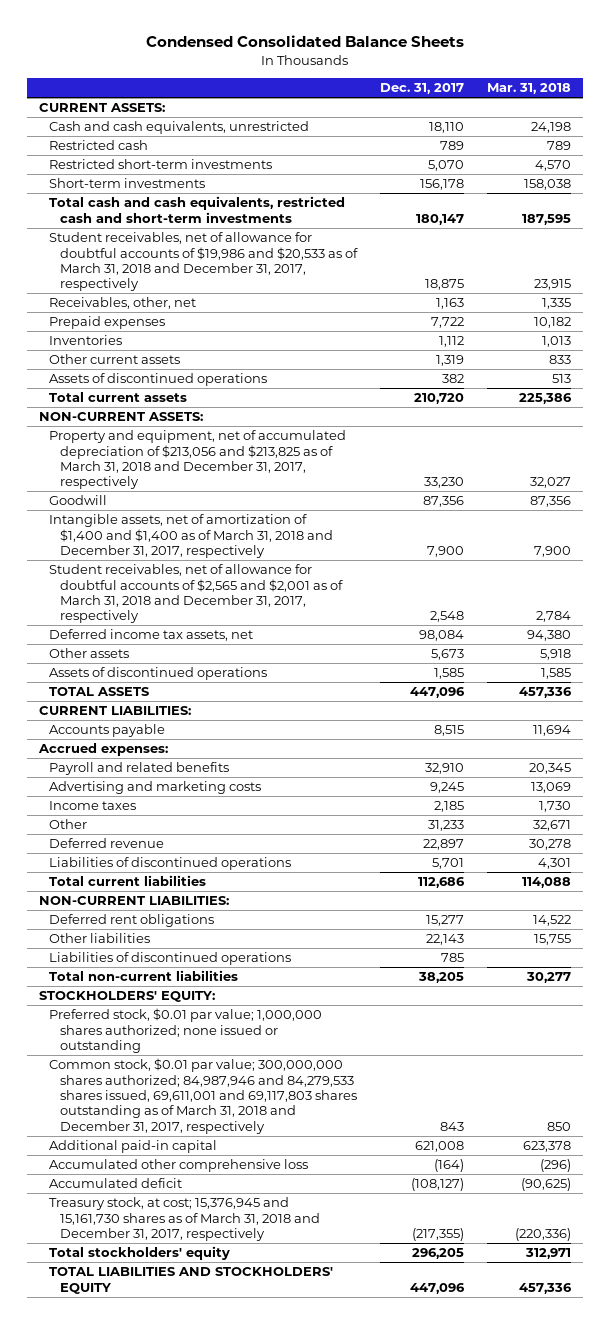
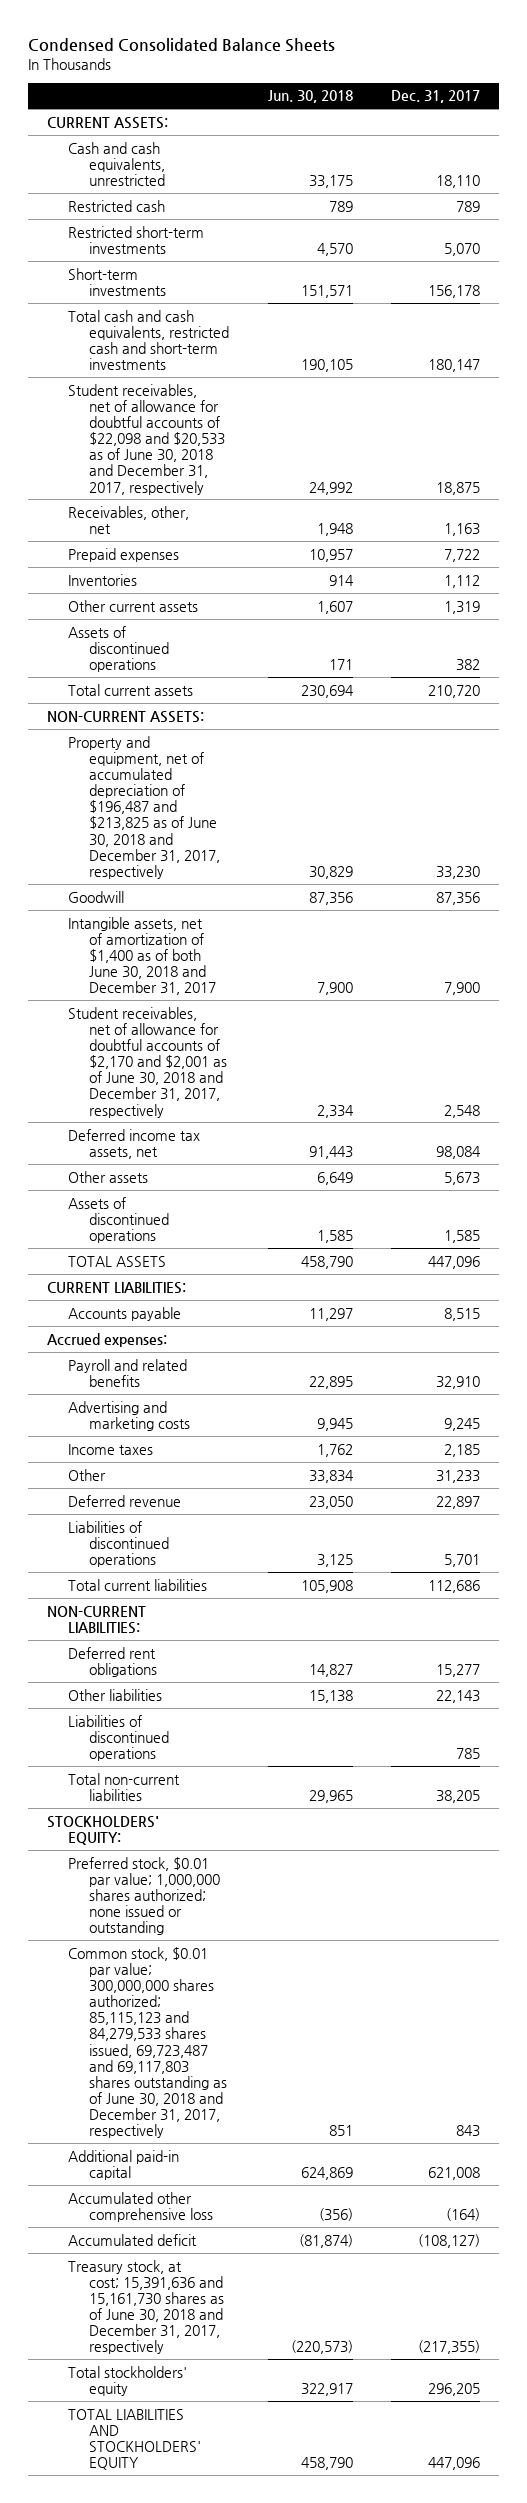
[486,83,571,95] Mar. 31, 2018 -> none
none -> [267,90,353,104] Jun. 30, 2018
[49,232,358,292] Student receivables, net of allowance for doubtful accounts of $19,986 and $20,533 as of March 31, 2018 and December 31, 2017, respectively -> [68,383,226,495] Student receivables, net of allowance for doubtful accounts of $22,098 and $20,533 as of June 30, 2018 and December 31, 2017, respectively
[49,430,347,490] Property and equipment, net of accumulated depreciation of $213,056 and $213,825 as of March 31, 2018 and December 31, 2017, respectively -> [68,735,221,879] Property and equipment, net of accumulated depreciation of $196,487 and $213,825 as of June 30, 2018 and December 31, 2017, respectively
[49,514,333,558] Intangible assets, net of amortization of $1,400 and $1,400 as of March 31, 2018 and December 31, 2017, respectively -> [68,916,217,996] Intangible assets, net of amortization of $1,400 as of both June 30, 2018 and December 31, 2017
[49,564,343,624] Student receivables, net of allowance for doubtful accounts of $2,565 and $2,001 as of March 31, 2018 and December 31, 2017, respectively -> [68,1006,228,1118] Student receivables, net of allowance for doubtful accounts of $2,170 and $2,001 as of June 30, 2018 and December 31, 2017, respectively
[49,1058,357,1134] Common stock, $0.01 par value; 300,000,000 shares authorized; 84,987,946 and 84,279,533 shares issued, 69,611,001 and 69,117,803 shares outstanding as of March 31, 2018 and December 31, 2017, respectively -> [68,1946,228,2139] Common stock, $0.01 par value; 300,000,000 shares authorized; 85,115,123 and 84,279,533 shares issued, 69,723,487 and 69,117,803 shares outstanding as of June 30, 2018 and December 31, 2017, respectively
[49,1197,320,1241] Treasury stock, at cost; 15,376,945 and 15,161,730 shares as of March 31, 2018 and December 31, 2017, respectively -> [68,2259,225,2355] Treasury stock, at cost; 15,391,636 and 15,161,730 shares as of June 30, 2018 and December 31, 2017, respectively

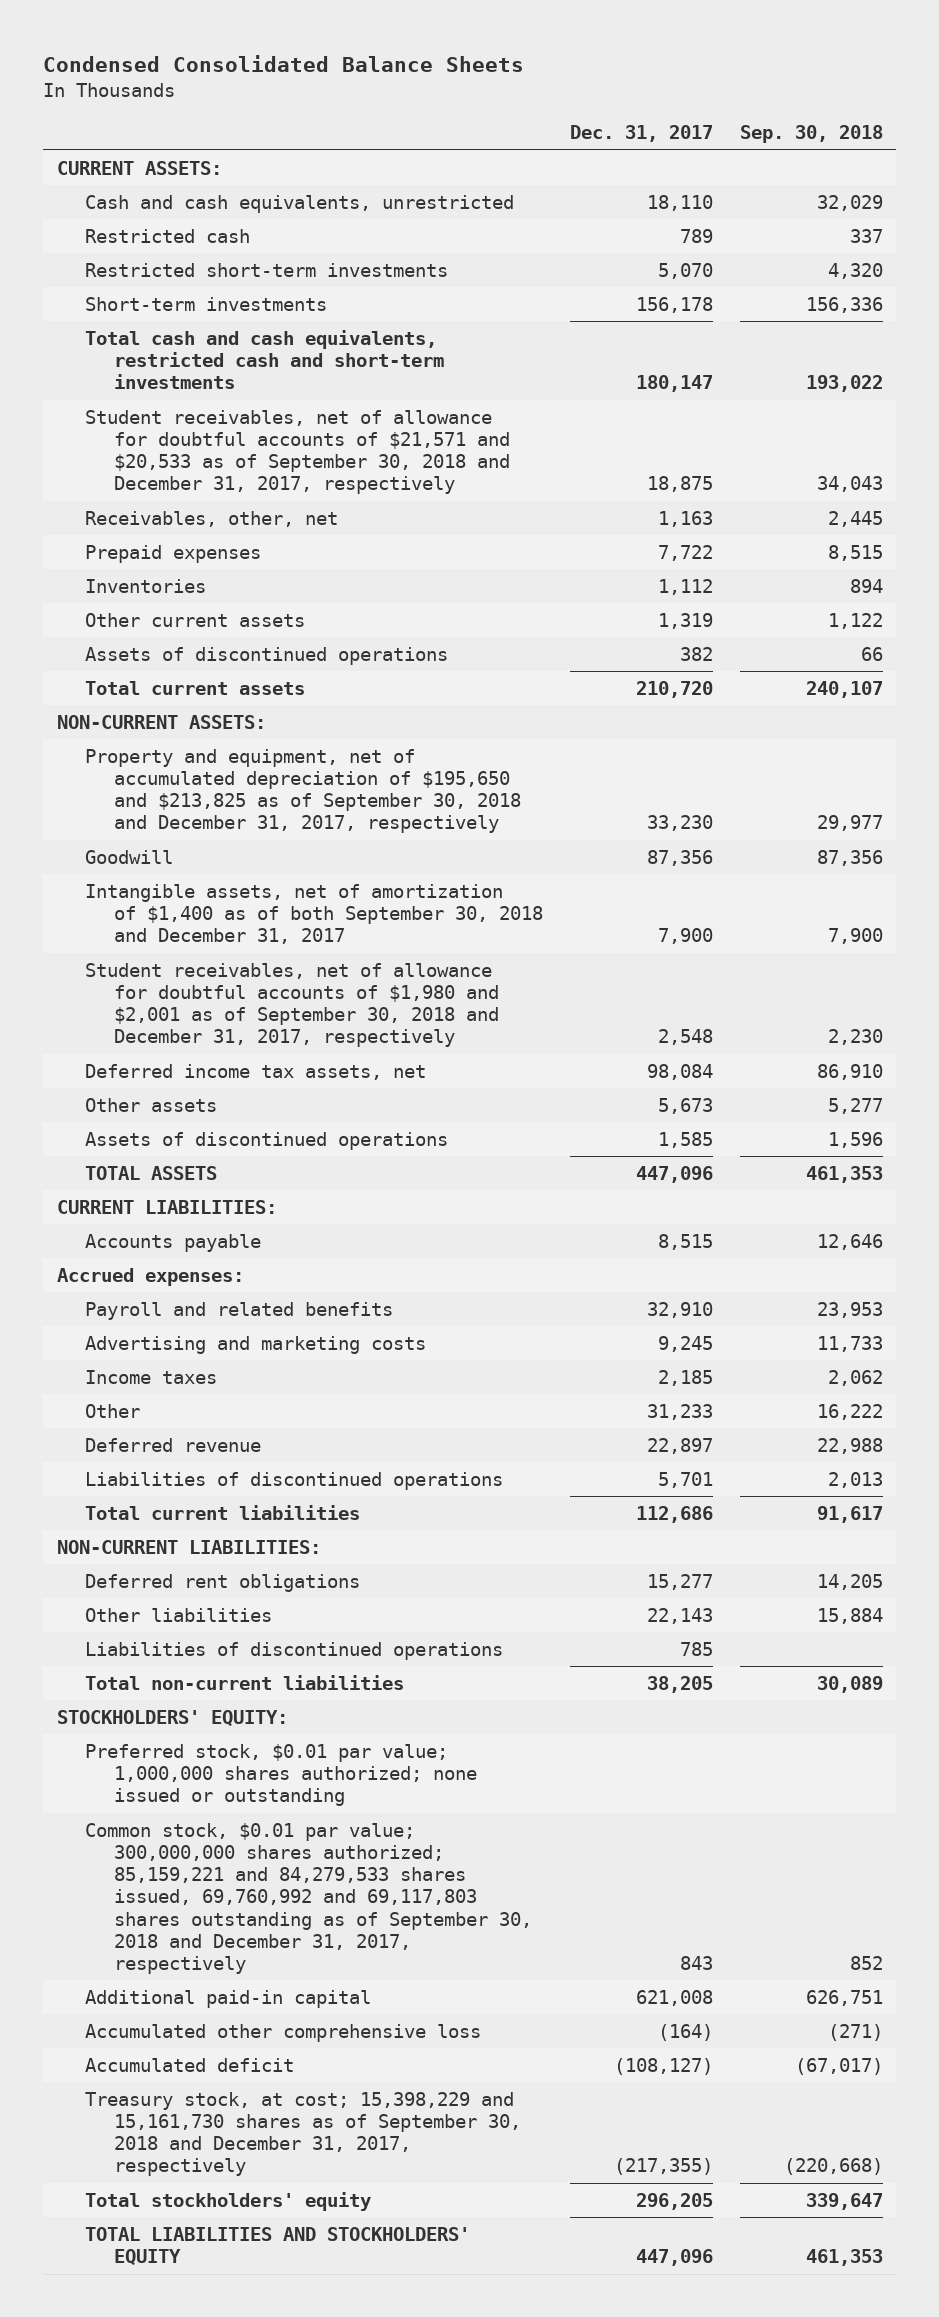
[267,90,353,104] Jun. 30, 2018 -> none
none -> [739,125,883,144] Sep. 30, 2018
[68,383,226,495] Student receivables, net of allowance for doubtful accounts of $22,098 and $20,533 as of June 30, 2018 and December 31, 2017, respectively -> [85,409,511,495] Student receivables, net of allowance for doubtful accounts of $21,571 and $20,533 as of September 30, 2018 and December 31, 2017, respectively
[68,735,221,879] Property and equipment, net of accumulated depreciation of $196,487 and $213,825 as of June 30, 2018 and December 31, 2017, respectively -> [85,748,522,834] Property and equipment, net of accumulated depreciation of $195,650 and $213,825 as of September 30, 2018 and December 31, 2017, respectively
[68,916,217,996] Intangible assets, net of amortization of $1,400 as of both June 30, 2018 and December 31, 2017 -> [85,883,544,945] Intangible assets, net of amortization of $1,400 as of both September 30, 2018 and December 31, 2017
[68,1006,228,1118] Student receivables, net of allowance for doubtful accounts of $2,170 and $2,001 as of June 30, 2018 and December 31, 2017, respectively -> [85,962,500,1048] Student receivables, net of allowance for doubtful accounts of $1,980 and $2,001 as of September 30, 2018 and December 31, 2017, respectively
[68,1946,228,2139] Common stock, $0.01 par value; 300,000,000 shares authorized; 85,115,123 and 84,279,533 shares issued, 69,723,487 and 69,117,803 shares outstanding as of June 30, 2018 and December 31, 2017, respectively -> [85,1822,533,1974] Common stock, $0.01 par value; 300,000,000 shares authorized; 85,159,221 and 84,279,533 shares issued, 69,760,992 and 69,117,803 shares outstanding as of September 30, 2018 and December 31, 2017, respectively
[68,2259,225,2355] Treasury stock, at cost; 15,391,636 and 15,161,730 shares as of June 30, 2018 and December 31, 2017, respectively -> [85,2091,522,2177] Treasury stock, at cost; 15,398,229 and 15,161,730 shares as of September 30, 2018 and December 31, 2017, respectively

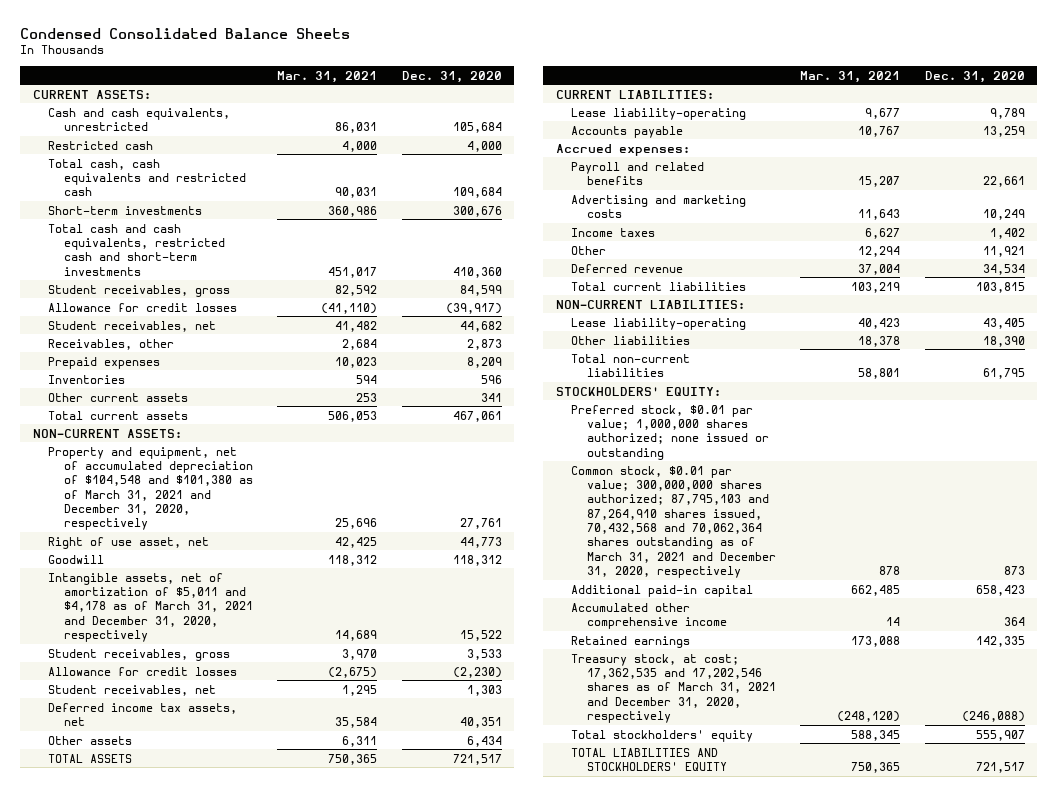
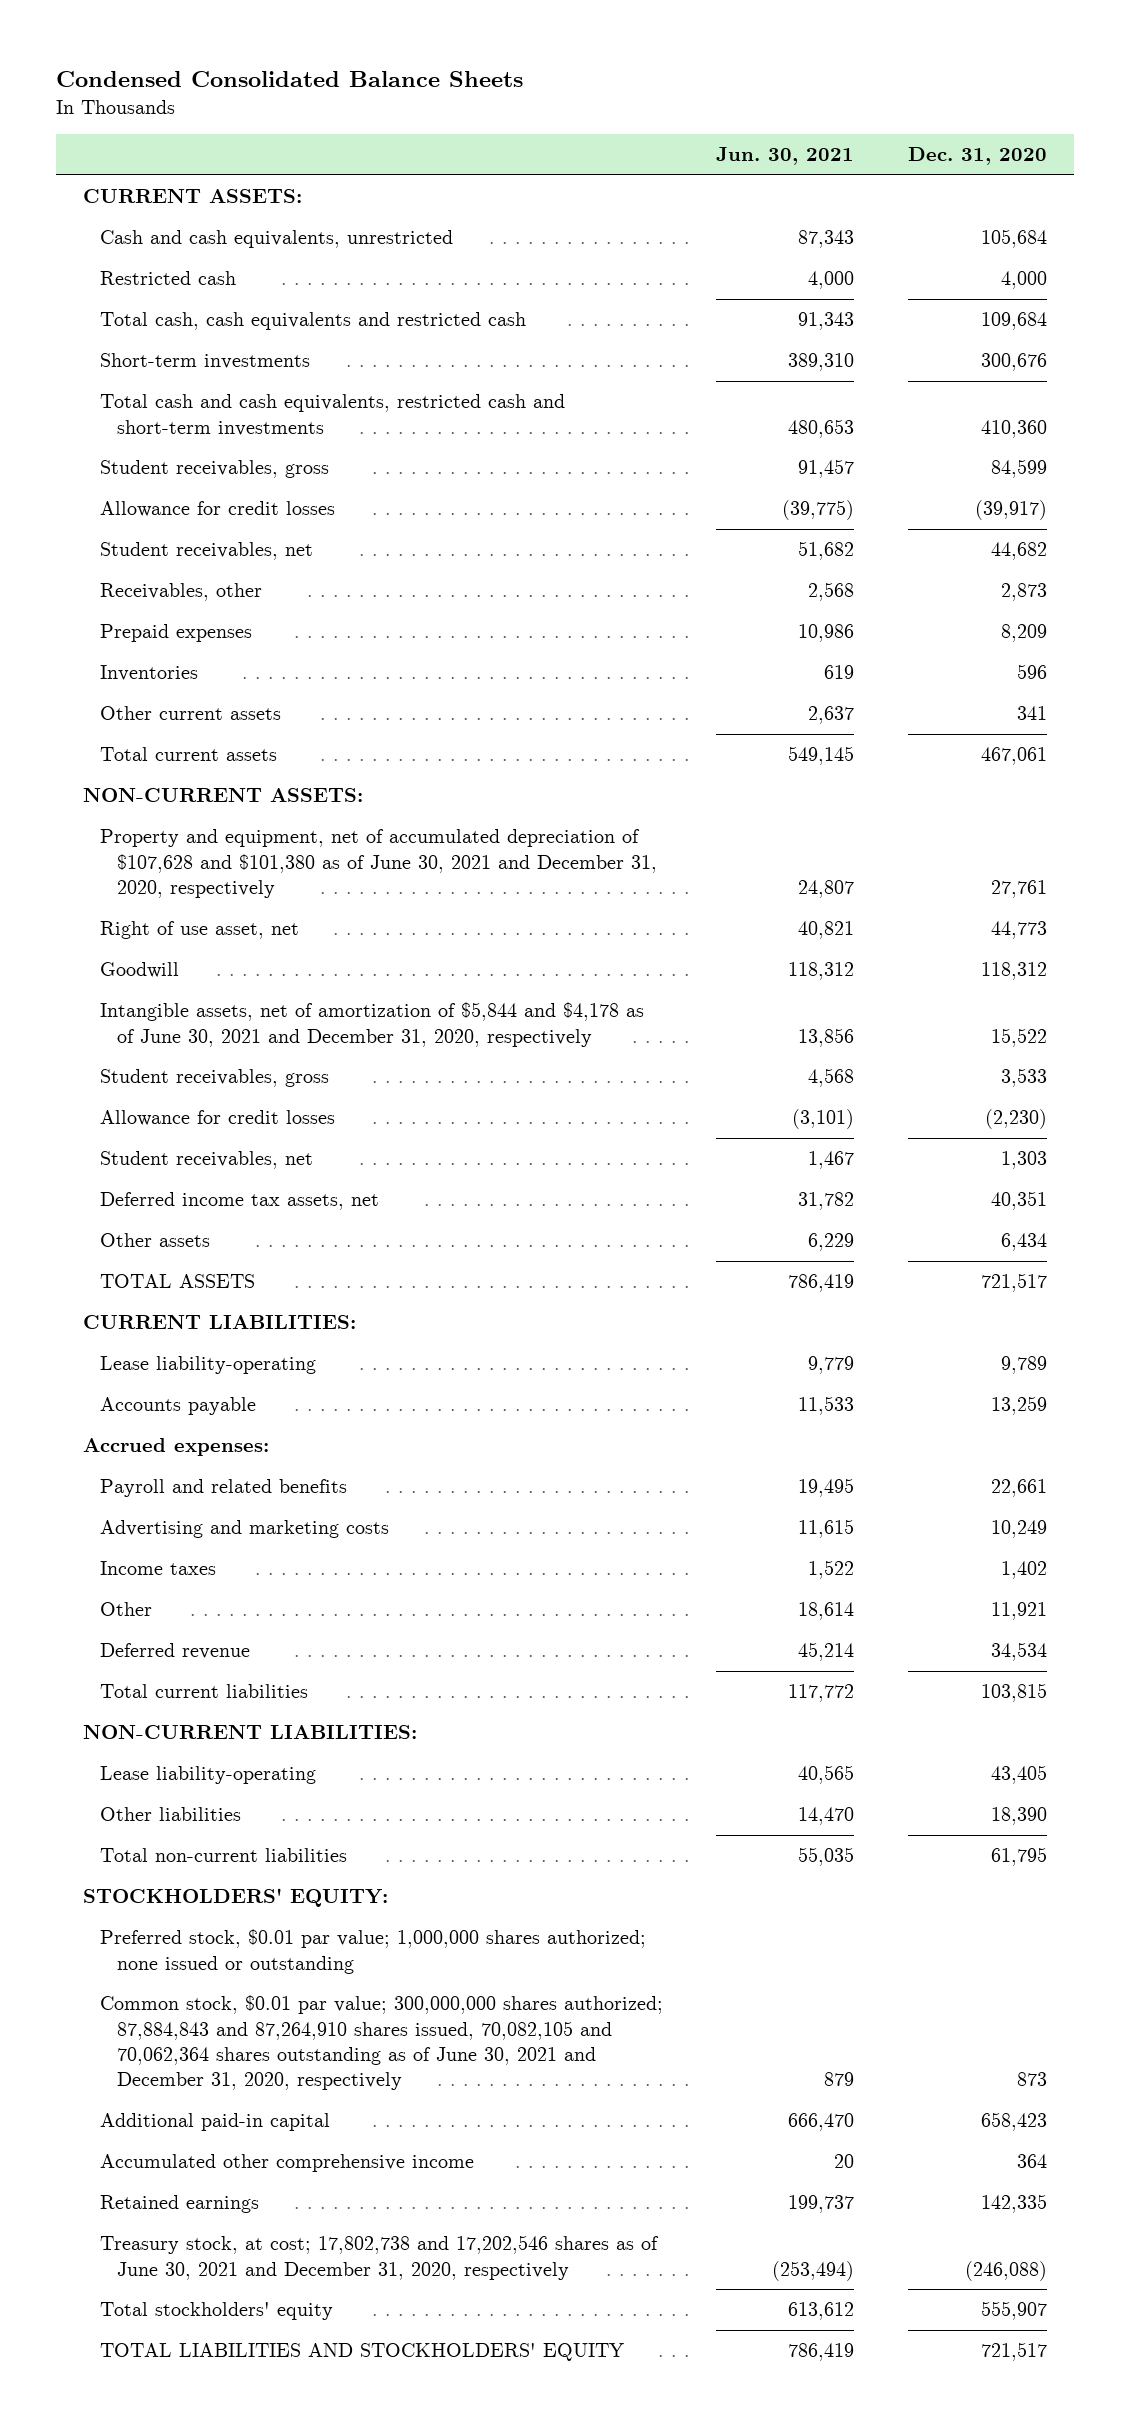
[277,70,378,83] Mar. 31, 2021 -> none
none -> [716,147,855,166] Jun. 30, 2021
[48,446,253,531] Property and equipment, net of accumulated depreciation of $104,548 and $101,380 as of March 31, 2021 and December 31, 2020, respectively -> [99,829,657,899] Property and equipment, net of accumulated depreciation of $107,628 and $101,380 as of June 30, 2021 and December 31, 2020, respectively
[48,572,253,643] Intangible assets, net of amortization of $5,011 and $4,178 as of March 31, 2021 and December 31, 2020, respectively -> [99,1002,644,1047] Intangible assets, net of amortization of $5,844 and $4,178 as of June 30, 2021 and December 31, 2020, respectively
[571,465,776,579] Common stock, $0.01 par value; 300,000,000 shares authorized; 87,795,103 and 87,264,910 shares issued, 70,432,568 and 70,062,364 shares outstanding as of March 31, 2021 and December 31, 2020, respectively -> [99,1995,663,2091] Common stock, $0.01 par value; 300,000,000 shares authorized; 87,884,843 and 87,264,910 shares issued, 70,082,105 and 70,062,364 shares outstanding as of June 30, 2021 and December 31, 2020, respectively
[571,653,776,724] Treasury stock, at cost; 17,362,535 and 17,202,546 shares as of March 31, 2021 and December 31, 2020, respectively -> [99,2235,659,2280] Treasury stock, at cost; 17,802,738 and 17,202,546 shares as of June 30, 2021 and December 31, 2020, respectively

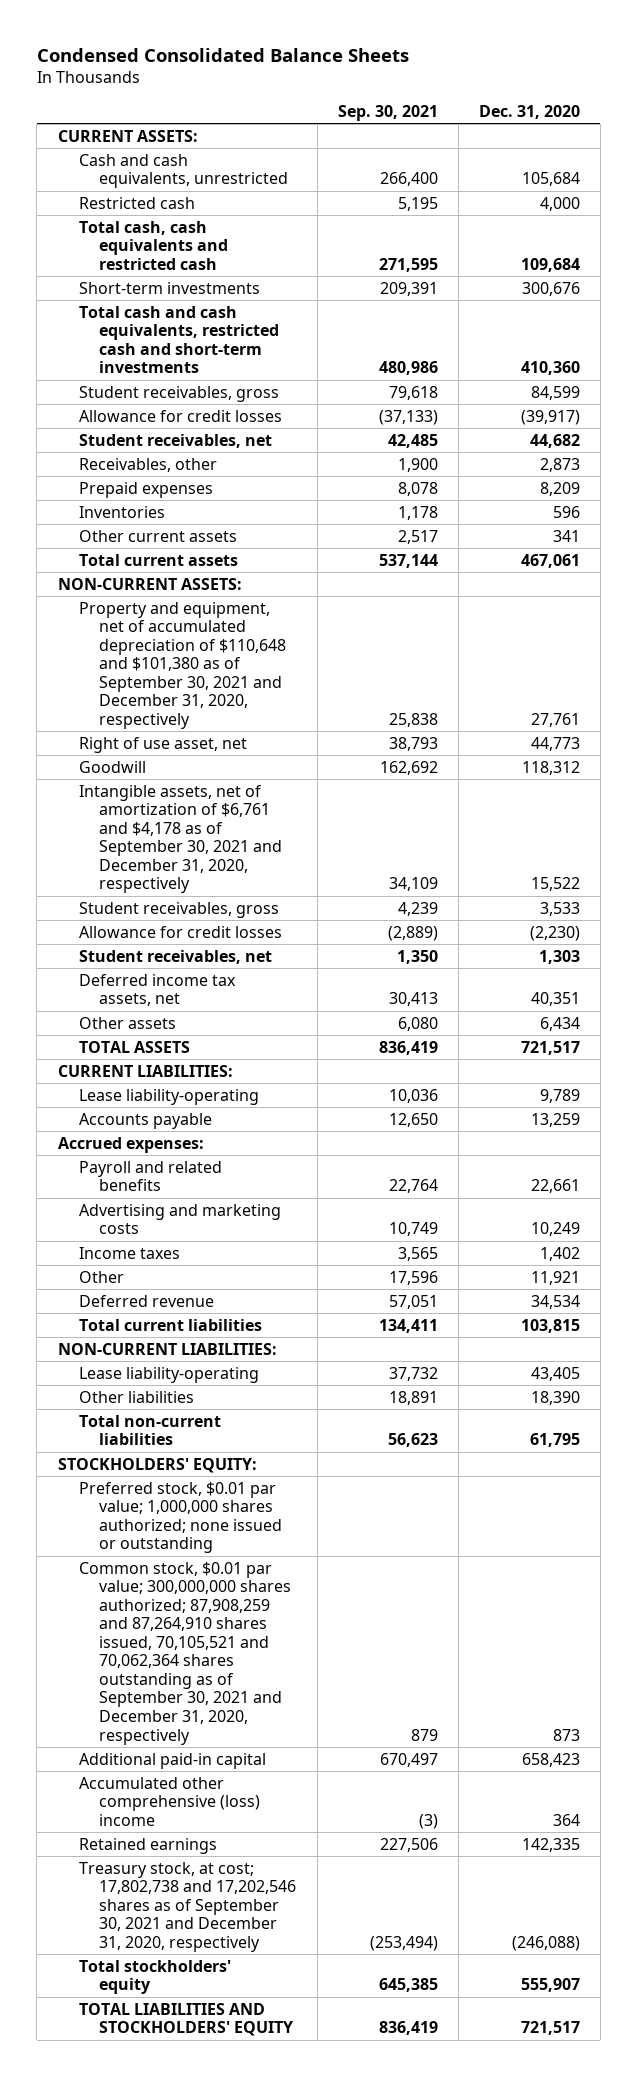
[716,147,855,166] Jun. 30, 2021 -> none
none -> [337,104,438,121] Sep. 30, 2021
[99,829,657,899] Property and equipment, net of accumulated depreciation of $107,628 and $101,380 as of June 30, 2021 and December 31, 2020, respectively -> [78,601,287,729] Property and equipment, net of accumulated depreciation of $110,648 and $101,380 as of September 30, 2021 and December 31, 2020, respectively
[99,1002,644,1047] Intangible assets, net of amortization of $5,844 and $4,178 as of June 30, 2021 and December 31, 2020, respectively -> [78,784,283,894] Intangible assets, net of amortization of $6,761 and $4,178 as of September 30, 2021 and December 31, 2020, respectively
[99,1995,663,2091] Common stock, $0.01 par value; 300,000,000 shares authorized; 87,884,843 and 87,264,910 shares issued, 70,082,105 and 70,062,364 shares outstanding as of June 30, 2021 and December 31, 2020, respectively -> [78,1561,292,1745] Common stock, $0.01 par value; 300,000,000 shares authorized; 87,908,259 and 87,264,910 shares issued, 70,105,521 and 70,062,364 shares outstanding as of September 30, 2021 and December 31, 2020, respectively
[99,2154,474,2173] Accumulated other comprehensive income -> [78,1776,261,1826] Accumulated other comprehensive (loss) income
[99,2235,659,2280] Treasury stock, at cost; 17,802,738 and 17,202,546 shares as of June 30, 2021 and December 31, 2020, respectively -> [78,1861,297,1952] Treasury stock, at cost; 17,802,738 and 17,202,546 shares as of September 30, 2021 and December 31, 2020, respectively

